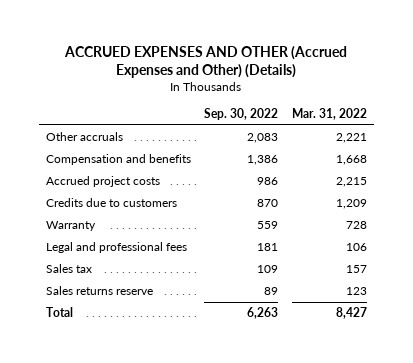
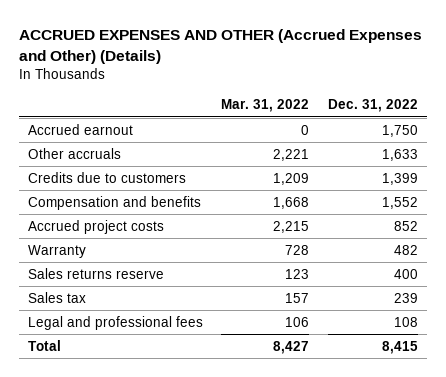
[204,108,279,121] Sep. 30, 2022 -> none
none -> [327,99,418,113] Dec. 31, 2022
none -> [27,123,133,135] Accrued earnout
[45,198,177,208] Credits due to customers -> [27,171,186,183] Credits due to customers
[45,264,92,274] Sales tax -> [27,291,86,303] Sales tax
[45,242,187,254] Legal and professional fees -> [27,315,203,330] Legal and professional fees

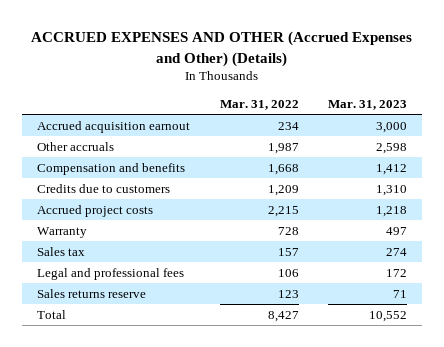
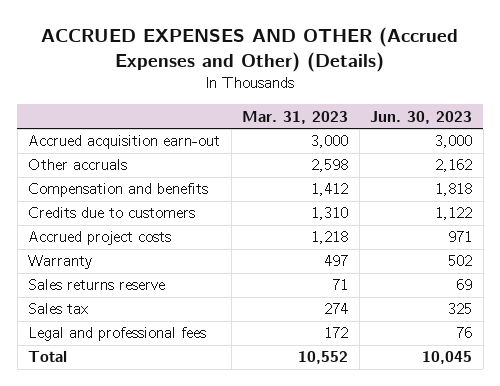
[219,100,299,111] Mar. 31, 2022 -> none
none -> [370,110,473,124] Jun. 30, 2023
[36,120,190,133] Accrued acquisition earnout -> [28,135,221,150] Accrued acquisition earn-out
[36,288,146,298] Sales returns reserve -> [28,279,166,291] Sales returns reserve

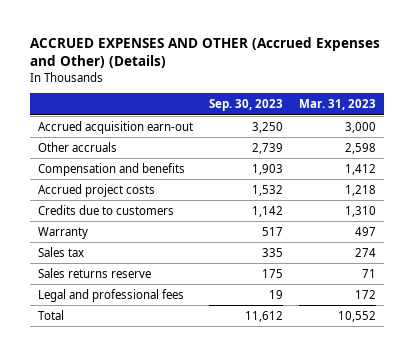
[370,110,473,124] Jun. 30, 2023 -> none
none -> [208,99,283,112] Sep. 30, 2023
[28,207,196,219] Credits due to customers -> [37,204,174,215] Credits due to customers
[28,279,166,291] Sales returns reserve -> [37,267,151,278] Sales returns reserve

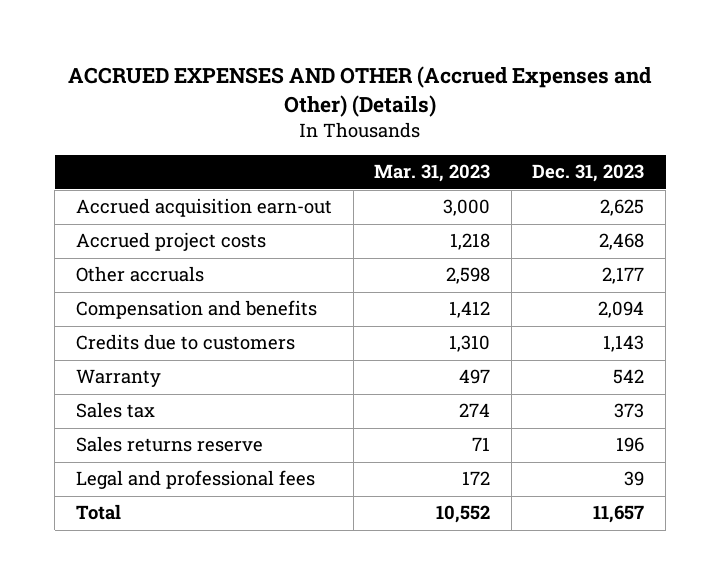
[208,99,283,112] Sep. 30, 2023 -> none
none -> [532,164,645,183] Dec. 31, 2023
[37,183,155,197] Accrued project costs -> [75,232,266,252] Accrued project costs

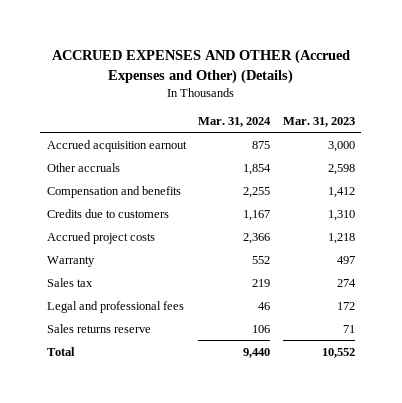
[532,164,645,183] Dec. 31, 2023 -> none
none -> [198,116,272,127] Mar. 31, 2024
[75,198,332,218] Accrued acquisition earn-out -> [46,139,187,152] Accrued acquisition earnout
[75,232,266,252] Accrued project costs -> [46,231,155,244] Accrued project costs
[75,436,263,453] Sales returns reserve -> [46,323,151,333] Sales returns reserve

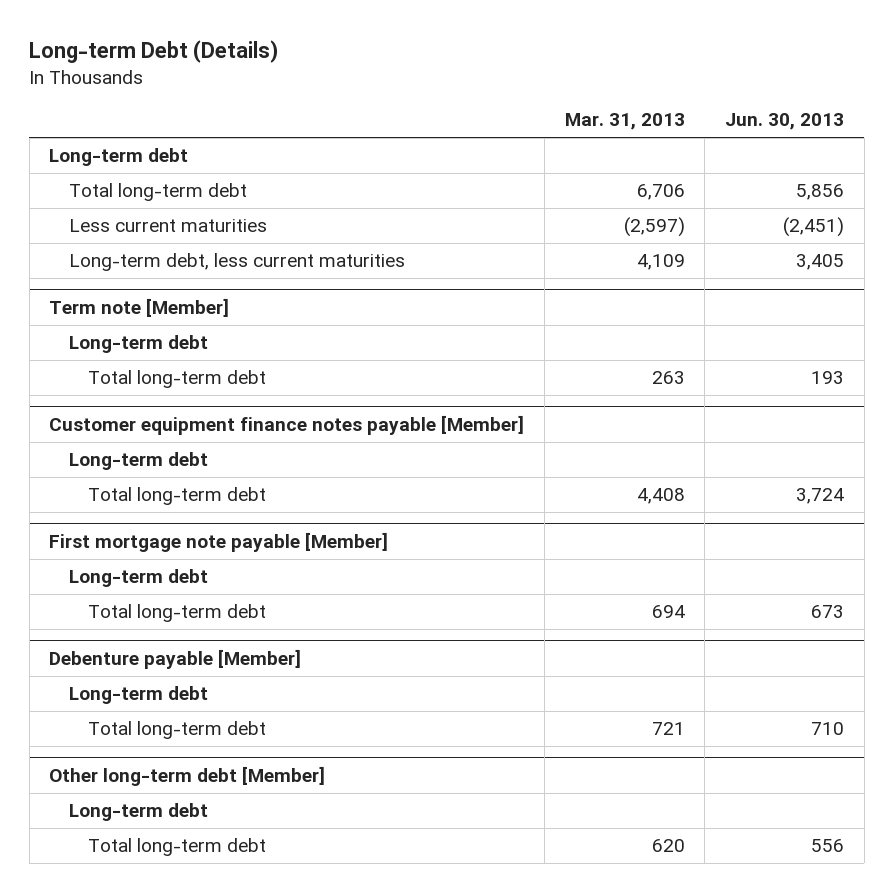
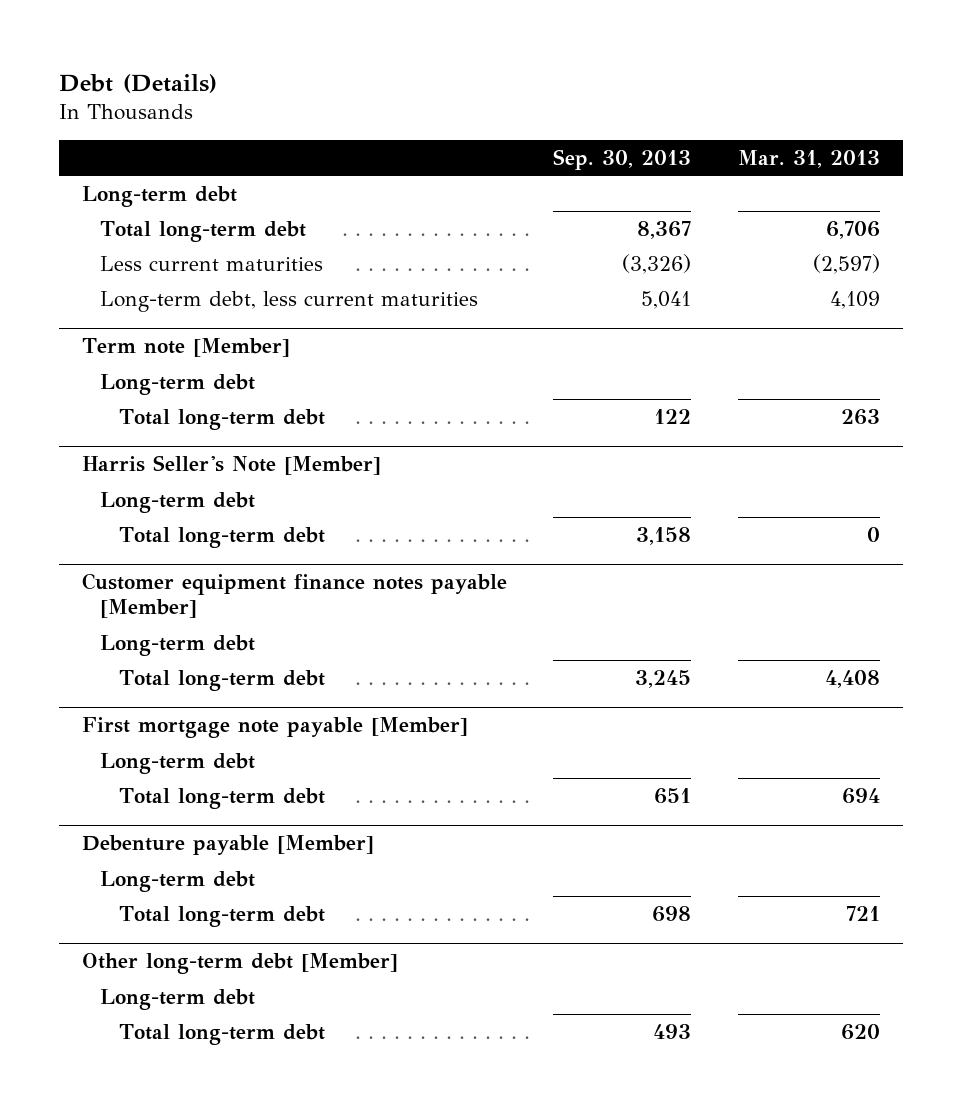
[29,40,279,64] Long-term Debt (Details) -> [58,74,217,94] Debt (Details)
[725,113,845,131] Jun. 30, 2013 -> none
none -> [553,148,692,170] Sep. 30, 2013
none -> [82,455,382,476] Harris Seller's Note [Member]
none -> [100,491,256,513] Long-term debt
none -> [118,526,325,548] Total long-term debt

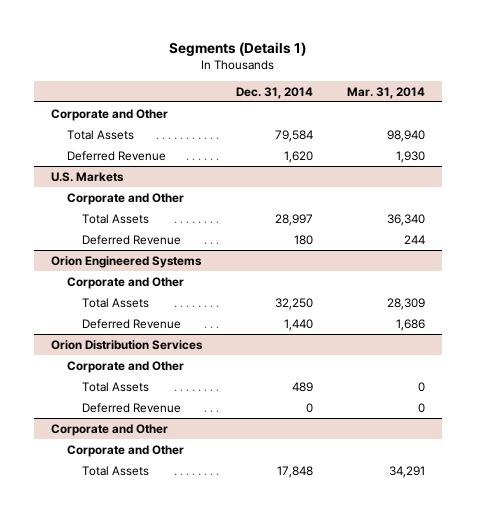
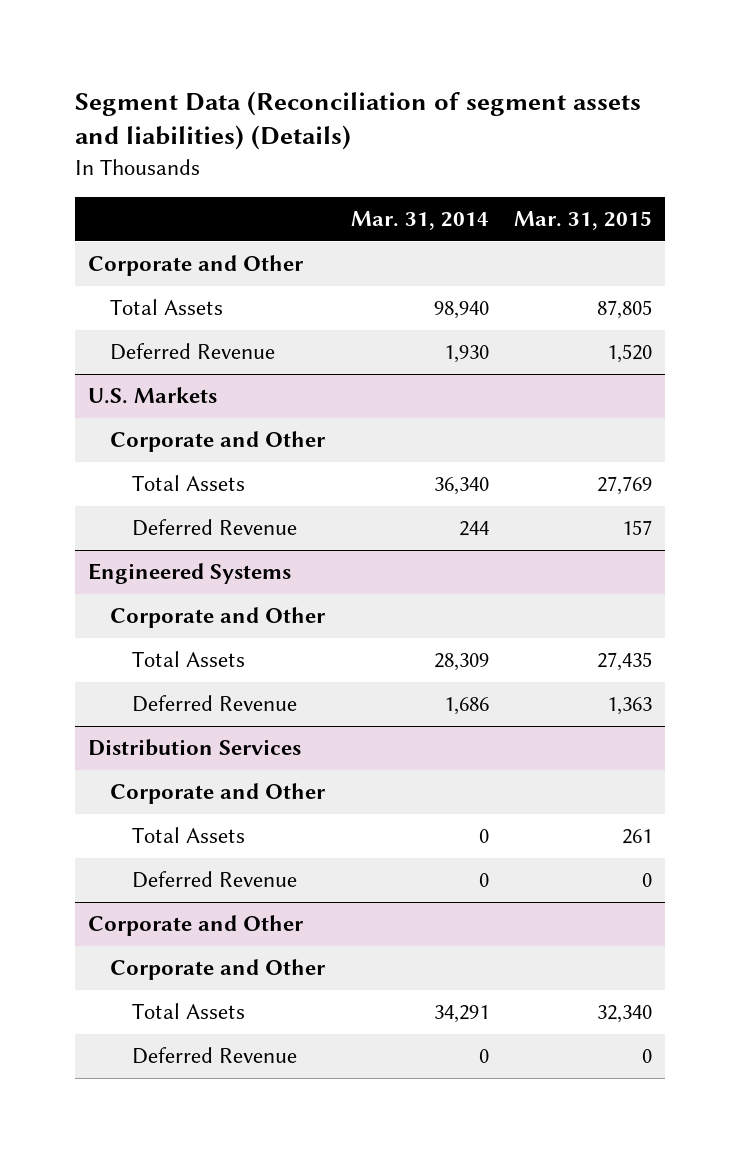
[169,41,307,56] Segments (Details 1) -> [74,90,641,151] Segment Data (Reconciliation of segment assets and liabilities) (Details)
[236,86,314,99] Dec. 31, 2014 -> none
none -> [514,211,653,231] Mar. 31, 2015
[51,255,203,268] Orion Engineered Systems -> [87,563,291,585] Engineered Systems
[51,339,204,350] Orion Distribution Services -> [87,739,301,757] Distribution Services
none -> [131,1047,297,1065] Deferred Revenue

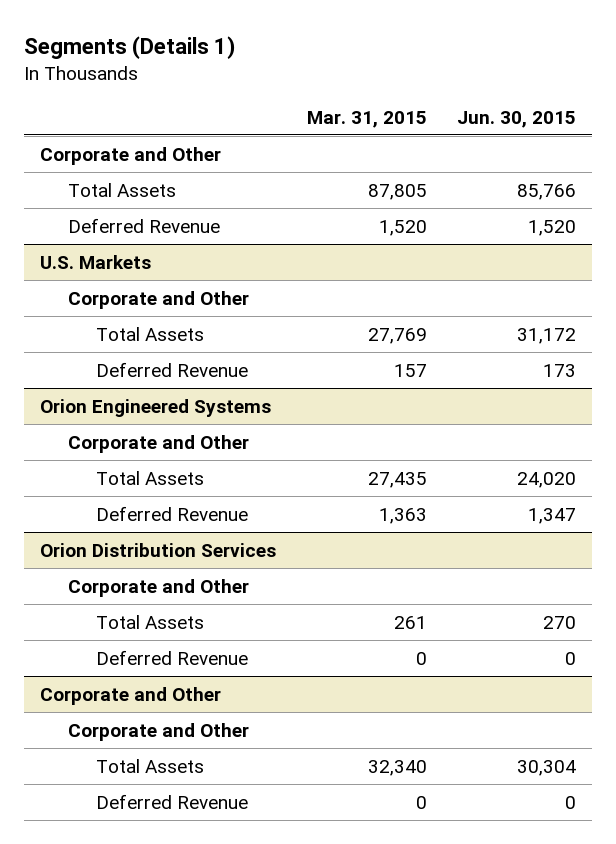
[74,90,641,151] Segment Data (Reconciliation of segment assets and liabilities) (Details) -> [24,36,236,60] Segments (Details 1)
[350,211,489,231] Mar. 31, 2014 -> none
none -> [457,110,577,128] Jun. 30, 2015
[87,563,291,585] Engineered Systems -> [39,398,271,417] Orion Engineered Systems
[87,739,301,757] Distribution Services -> [39,542,276,557] Orion Distribution Services

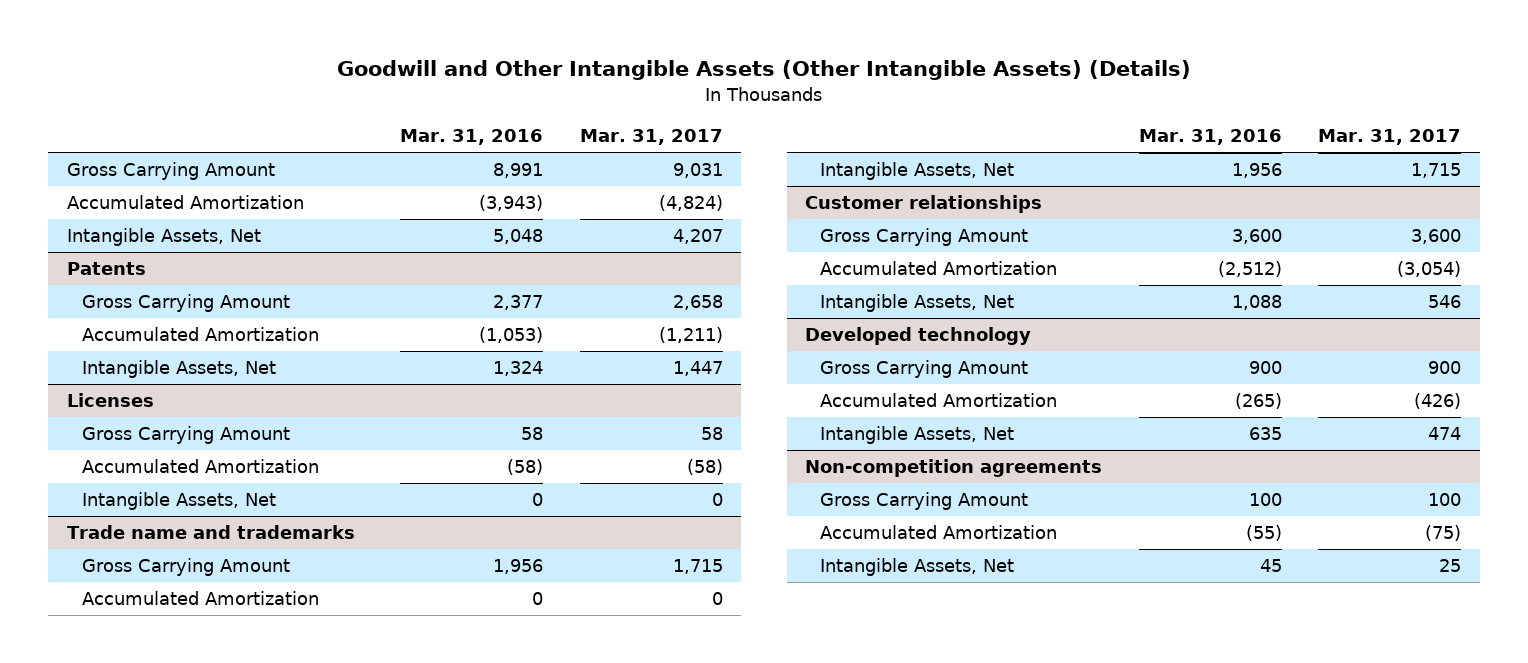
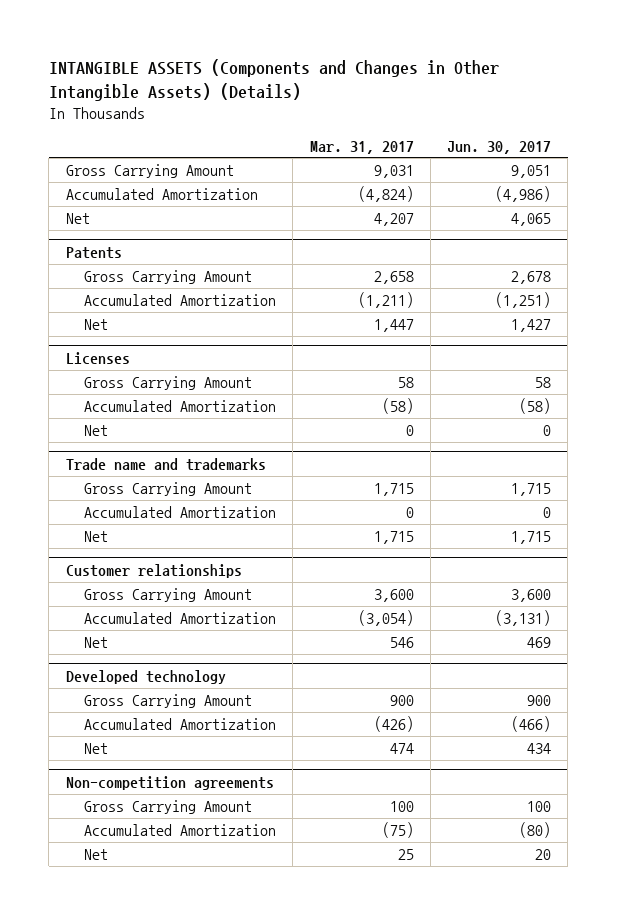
[336,60,1191,81] Goodwill and Other Intangible Assets (Other Intangible Assets) (Details) -> [48,59,499,102] INTANGIBLE ASSETS (Components and Changes in Other Intangible Assets) (Details)
[400,129,544,146] Mar. 31, 2016 -> none
none -> [446,140,551,154] Jun. 30, 2017
[66,228,261,247] Intangible Assets, Net -> [65,212,90,224] Net
[81,360,276,379] Intangible Assets, Net -> [84,318,109,330] Net
[81,492,276,511] Intangible Assets, Net -> [84,424,109,436] Net
[820,162,1015,181] Intangible Assets, Net -> [84,530,109,542] Net
[820,294,1015,313] Intangible Assets, Net -> [84,636,109,648] Net
[820,426,1015,445] Intangible Assets, Net -> [84,742,109,754] Net
[820,558,1015,577] Intangible Assets, Net -> [84,848,109,860] Net

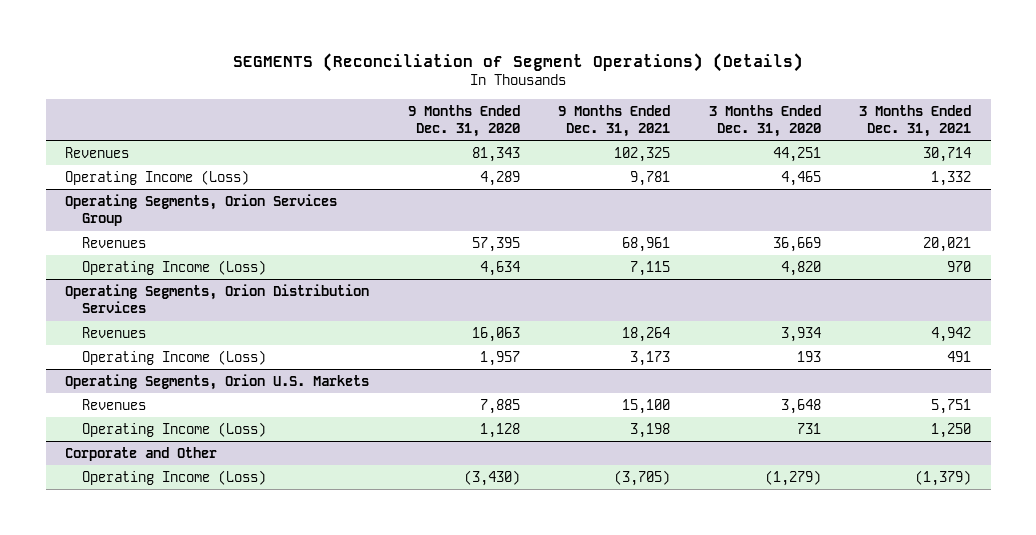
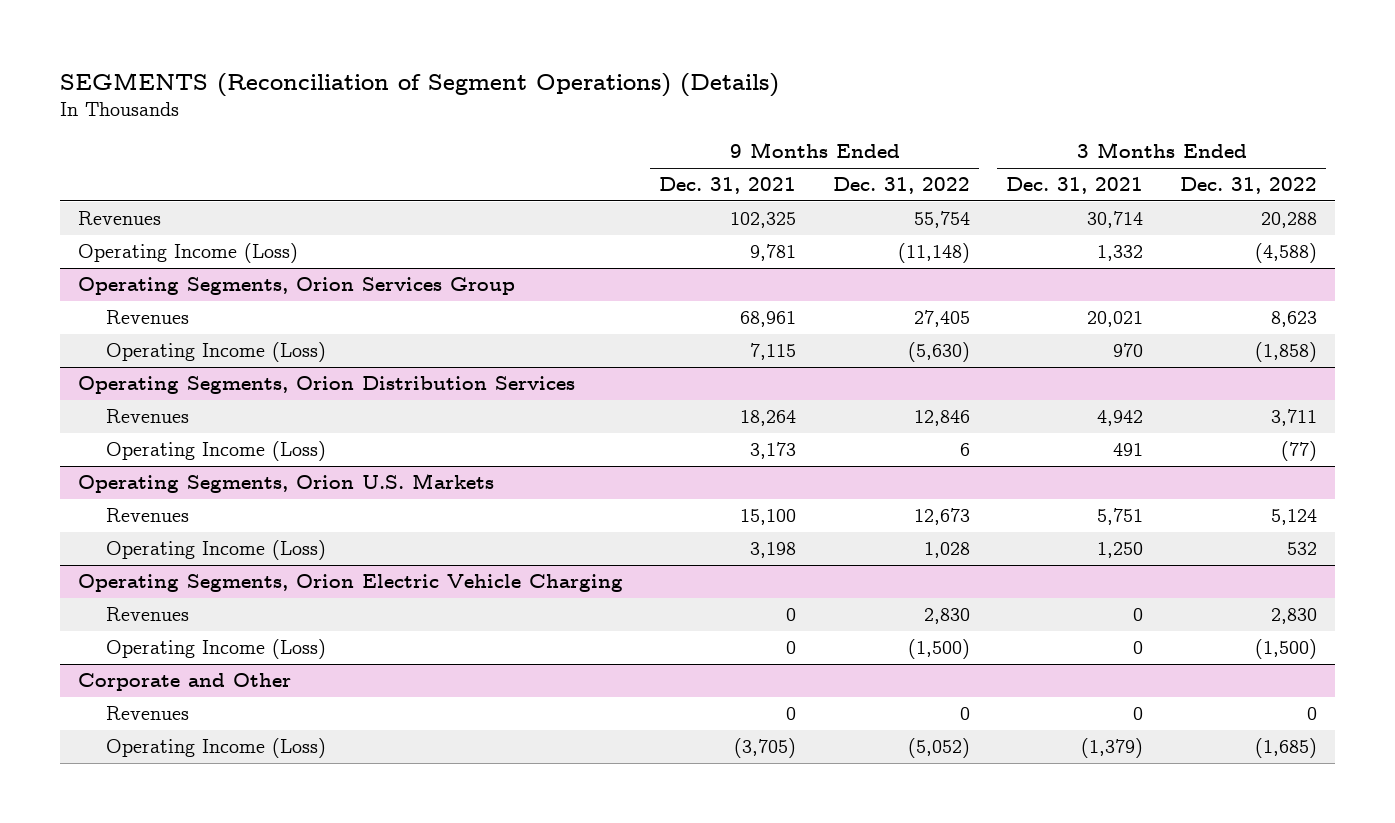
[407,104,520,137] 9 Months Ended Dec. 31, 2020 -> none
[708,104,821,137] 3 Months Ended Dec. 31, 2020 -> none
none -> [832,177,970,195] Dec. 31, 2022
none -> [1179,177,1317,195] Dec. 31, 2022
none -> [78,574,624,593] Operating Segments, Orion Electric Vehicle Charging
none -> [106,607,190,622] Revenues
none -> [106,639,327,660] Operating Income (Loss)
none -> [106,706,190,721] Revenues

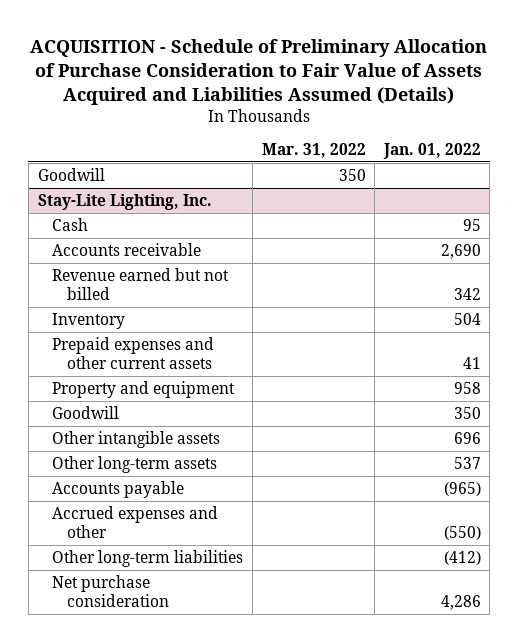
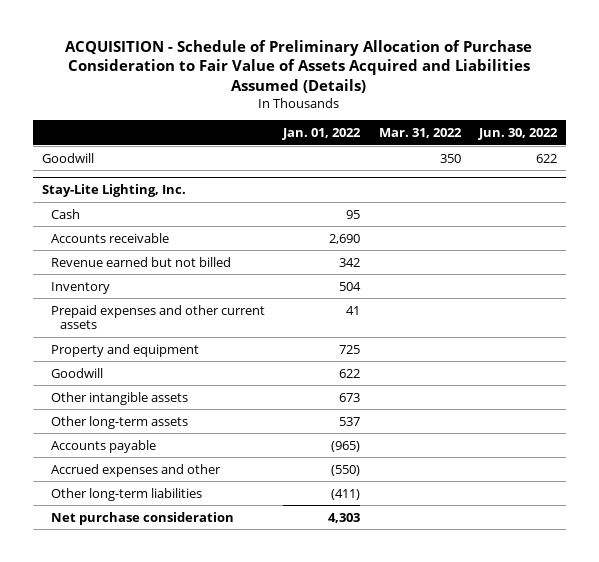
none -> [478,128,559,141] Jun. 30, 2022
[453,381,481,394] 958 -> [339,344,361,354] 725
[453,406,481,419] 350 -> [339,368,361,378] 622
[453,431,481,444] 696 -> [339,392,361,402] 673
[443,550,481,565] (412) -> [331,488,361,500] (411)
[440,594,481,610] 4,286 -> [328,512,361,523] 4,303

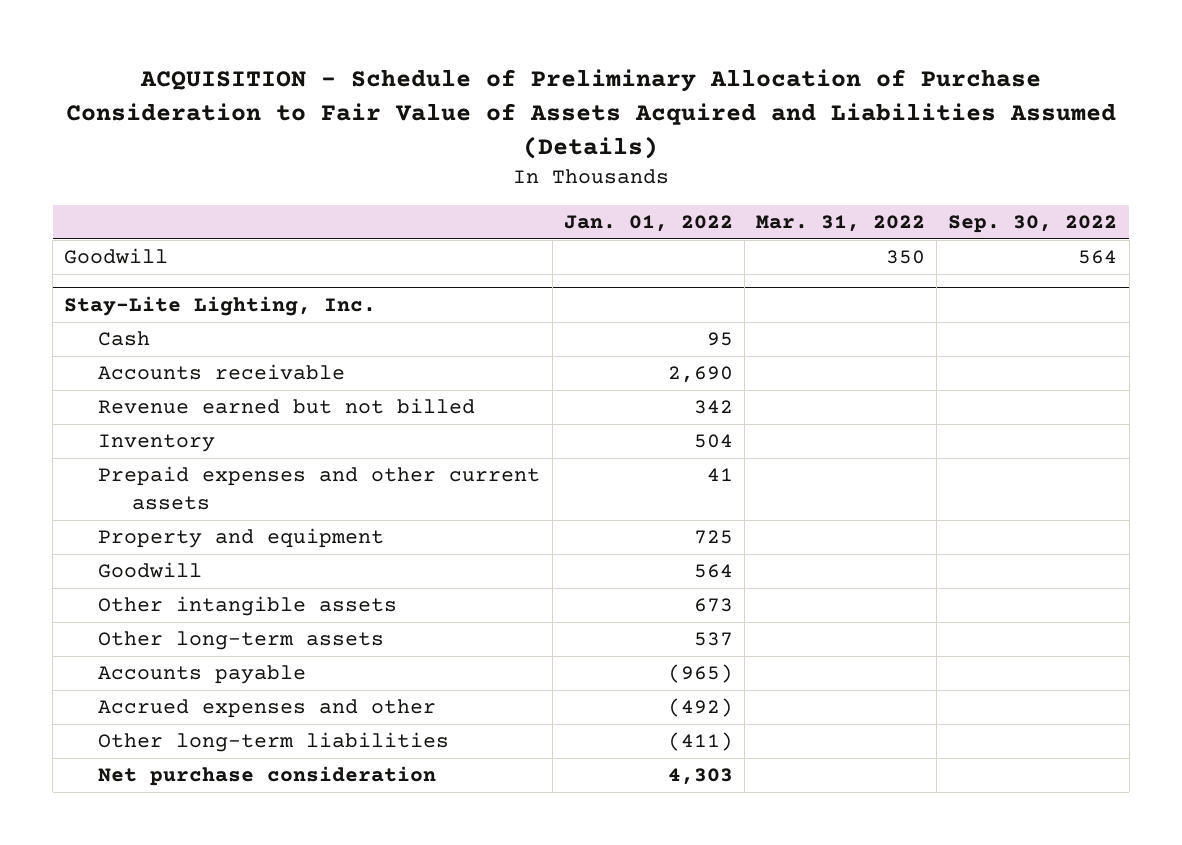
[478,128,559,141] Jun. 30, 2022 -> none
none -> [948,214,1118,233] Sep. 30, 2022
[339,368,361,378] 622 -> [693,564,733,579] 564
[331,464,361,476] (550) -> [667,698,733,718] (492)

